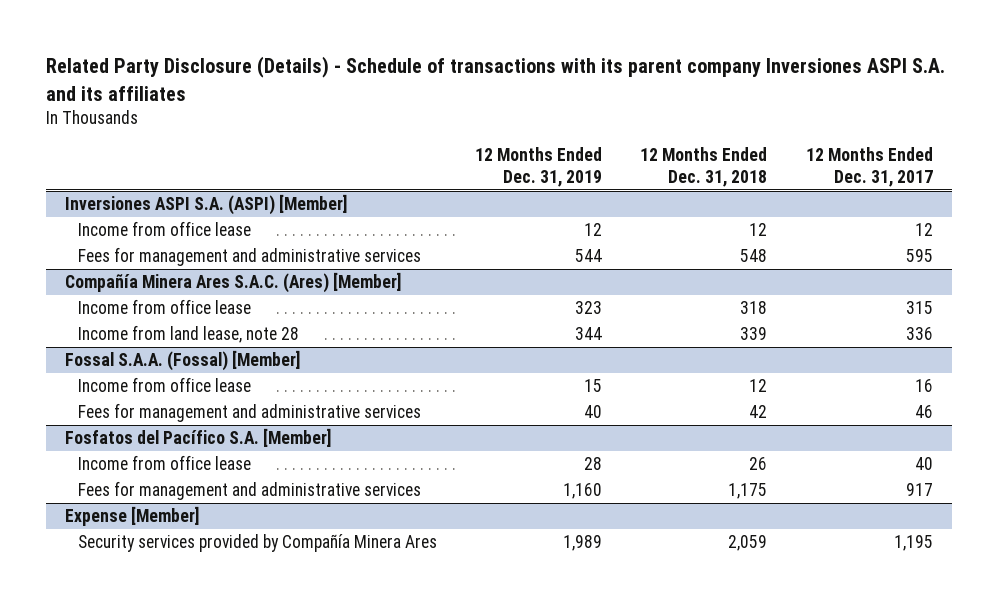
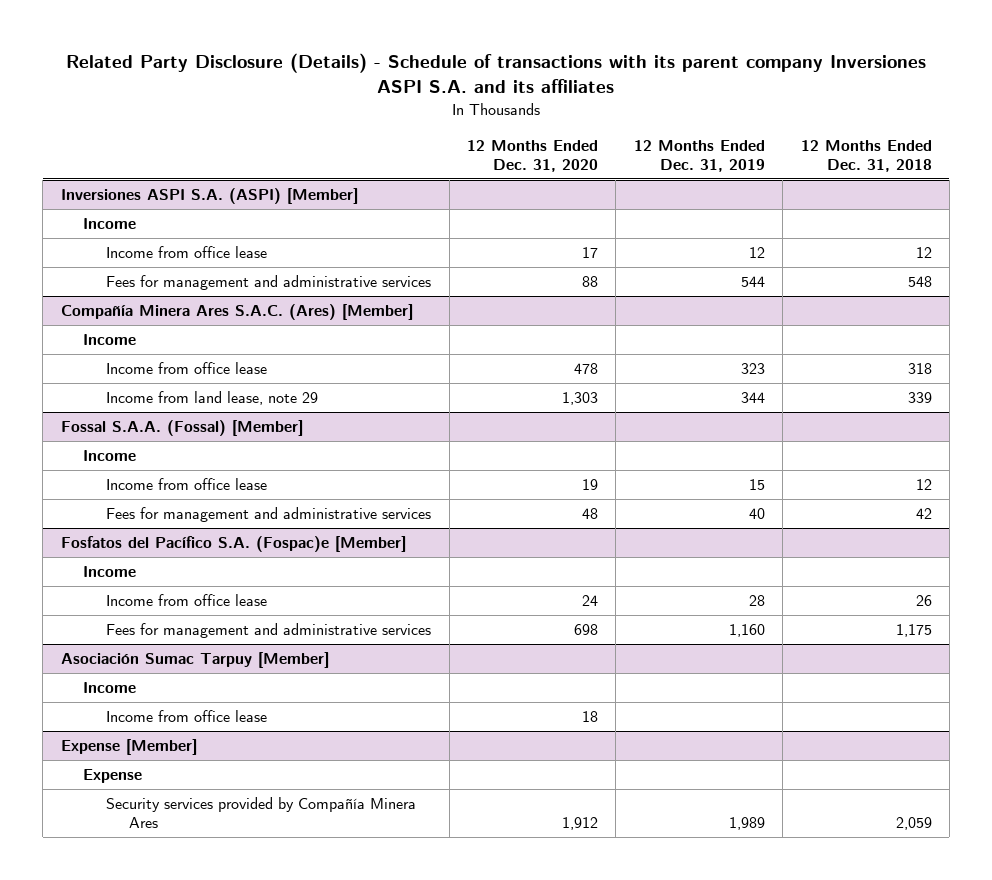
[805,147,933,187] 12 Months Ended Dec. 31, 2017 -> none
none -> [467,139,599,172] 12 Months Ended Dec. 31, 2020
none -> [83,218,137,230] Income
none -> [83,334,137,346] Income
[77,325,299,344] Income from land lease, note 28 -> [106,391,319,406] Income from land lease, note 29
none -> [83,450,137,462] Income
[65,428,332,448] Fosfatos del Pacífico S.A. [Member] -> [60,536,406,553] Fosfatos del Pacífico S.A. (Fospac)e [Member]
none -> [83,566,137,578] Income
none -> [60,652,329,669] Asociación Sumac Tarpuy [Member]
none -> [83,682,137,694] Income
none -> [106,710,268,723] Income from office lease
none -> [83,769,143,784] Expense

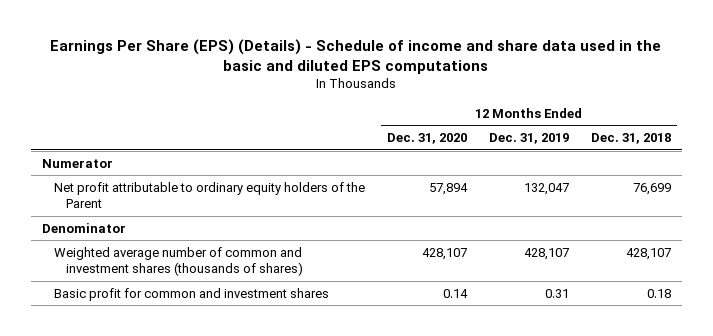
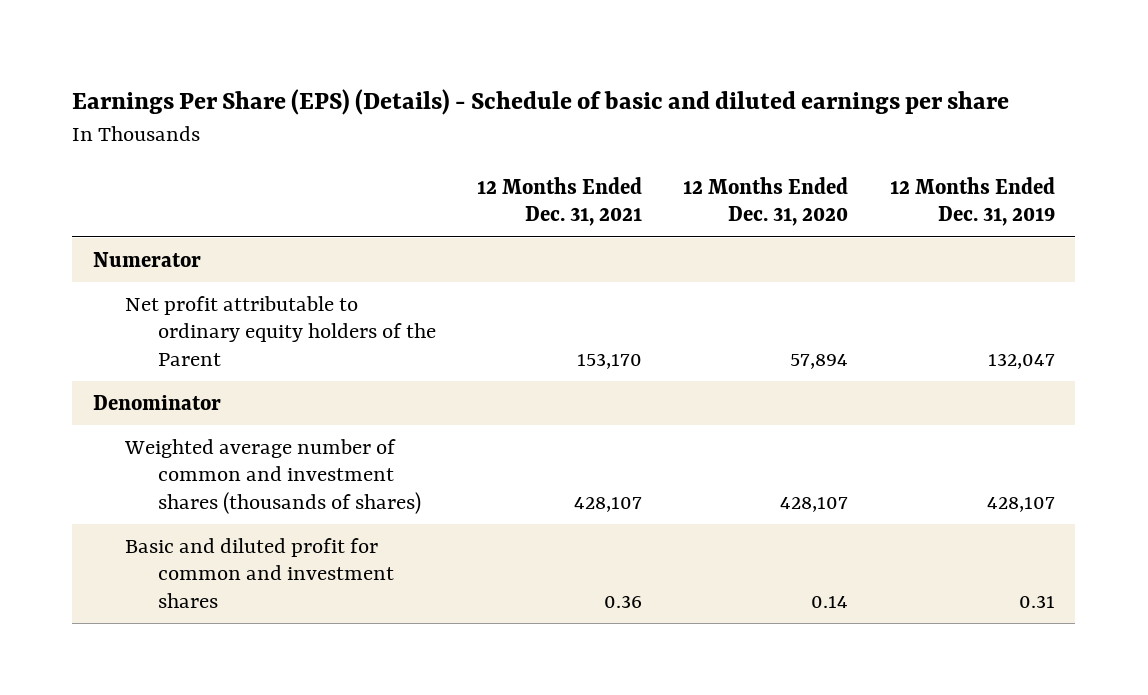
[50,38,662,74] Earnings Per Share (EPS) (Details) - Schedule of income and share data used in the basic and diluted EPS computations -> [72,89,1010,116] Earnings Per Share (EPS) (Details) - Schedule of basic and diluted earnings per share
[591,133,672,145] Dec. 31, 2018 -> none
none -> [477,176,643,227] 12 Months Ended Dec. 31, 2021
[53,287,329,301] Basic profit for common and investment shares -> [125,537,394,609] Basic and diluted profit for common and investment shares

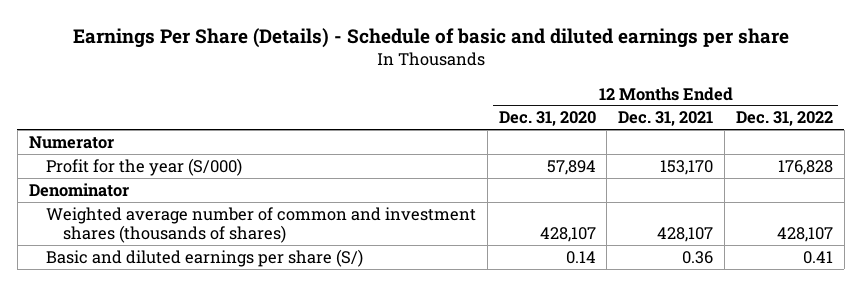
[72,89,1010,116] Earnings Per Share (EPS) (Details) - Schedule of basic and diluted earnings per share -> [72,28,789,49] Earnings Per Share (Details) - Schedule of basic and diluted earnings per share
[889,176,1055,227] 12 Months Ended Dec. 31, 2019 -> none
none -> [735,111,833,127] Dec. 31, 2022
[125,295,436,367] Net profit attributable to ordinary equity holders of the Parent -> [45,157,242,176] Profit for the year (S/000)
[125,537,394,609] Basic and diluted profit for common and investment shares -> [45,248,363,267] Basic and diluted earnings per share (S/)

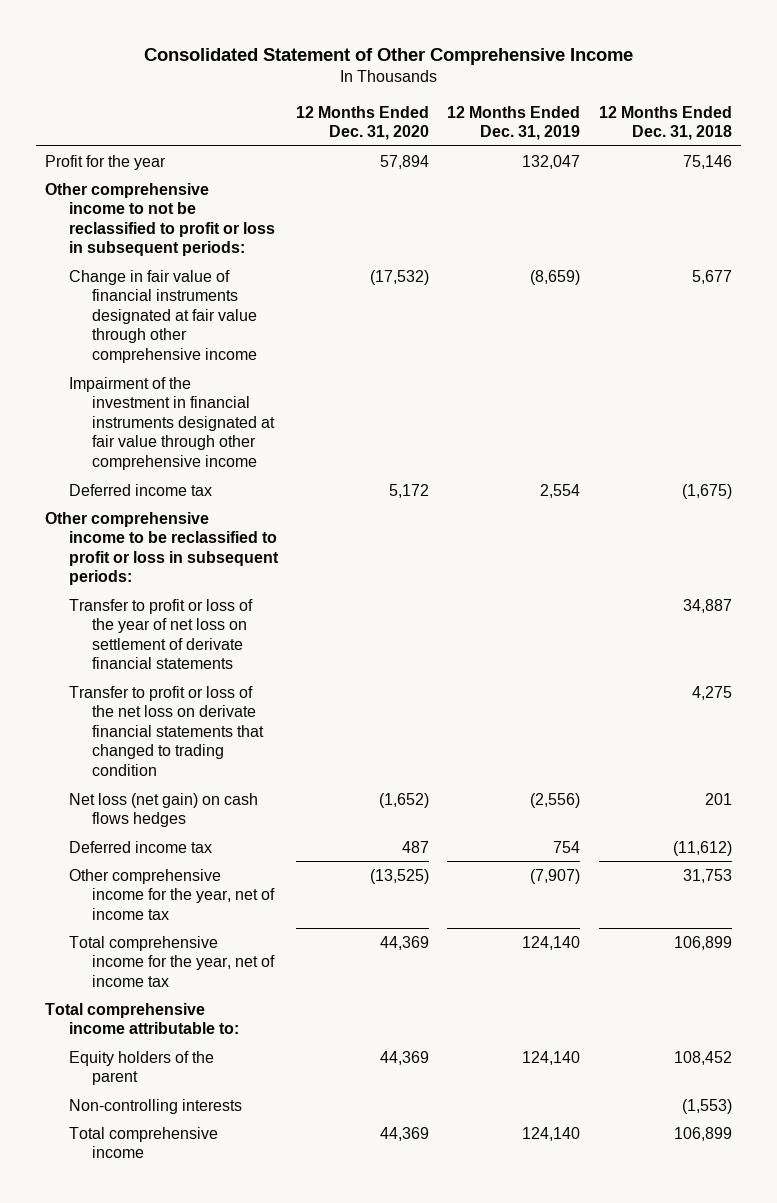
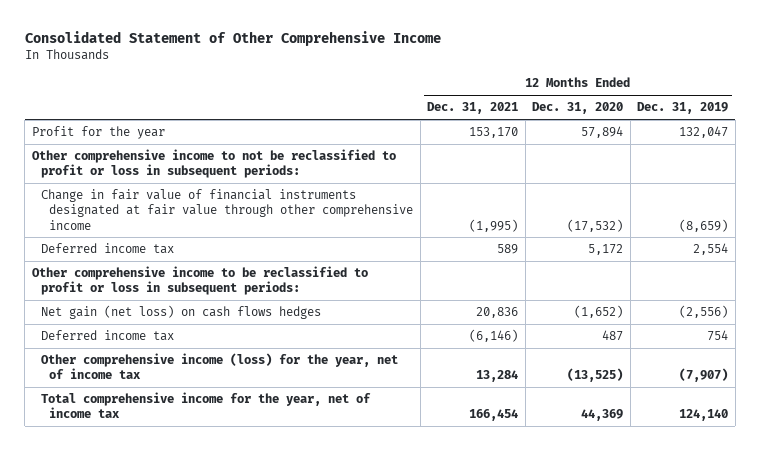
[598,105,732,141] 12 Months Ended Dec. 31, 2018 -> none
none -> [427,102,519,115] Dec. 31, 2021
[68,376,276,471] Impairment of the investment in financial instruments designated at fair value through other comprehensive income -> none
[68,598,253,670] Transfer to profit or loss of the year of net loss on settlement of derivate financial statements -> none
[68,685,265,777] Transfer to profit or loss of the net loss on derivate financial statements that changed to trading condition -> none
[68,792,258,828] Net loss (net gain) on cash flows hedges -> [40,305,321,320] Net gain (net loss) on cash flows hedges
[68,868,276,920] Other comprehensive income for the year, net of income tax -> [40,353,398,380] Other comprehensive income (loss) for the year, net of income tax
[45,1002,239,1035] Total comprehensive income attributable to: -> none
[68,1050,214,1086] Equity holders of the parent -> none
[68,1098,242,1114] Non-controlling interests -> none
[68,1126,218,1159] Total comprehensive income -> none

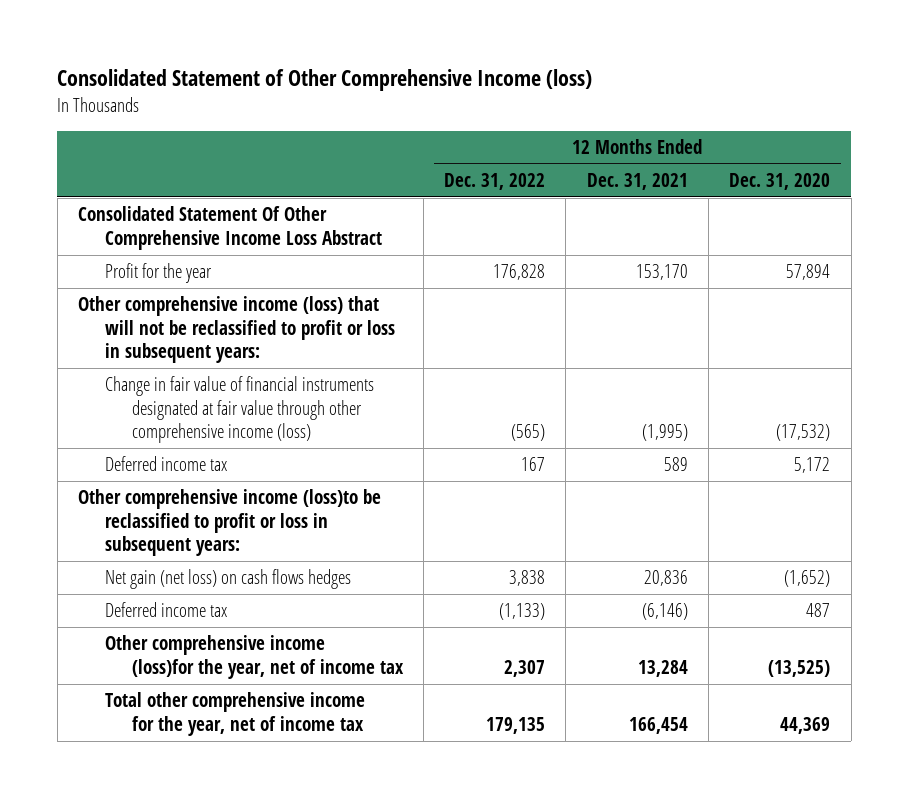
[24,31,441,47] Consolidated Statement of Other Comprehensive Income -> [57,69,593,92] Consolidated Statement of Other Comprehensive Income (loss)
[637,102,729,115] Dec. 31, 2019 -> none
none -> [444,172,546,190] Dec. 31, 2022
none -> [78,206,382,250] Consolidated Statement Of Other Comprehensive Income Loss Abstract
[31,149,396,179] Other comprehensive income to not be reclassified to profit or loss in subsequent periods: -> [78,296,395,364] Other comprehensive income (loss) that will not be reclassified to profit or loss in subsequent years:
[40,189,414,230] Change in fair value of financial instruments designated at fair value through other comprehensive income -> [104,376,374,444] Change in fair value of financial instruments designated at fair value through other comprehensive income (loss)
[31,266,368,296] Other comprehensive income to be reclassified to profit or loss in subsequent periods: -> [78,489,382,557] Other comprehensive income (loss)to be reclassified to profit or loss in subsequent years:
[40,353,398,380] Other comprehensive income (loss) for the year, net of income tax -> [104,635,404,679] Other comprehensive income (loss)for the year, net of income tax
[40,392,371,419] Total comprehensive income for the year, net of income tax -> [104,692,365,736] Total other comprehensive income for the year, net of income tax

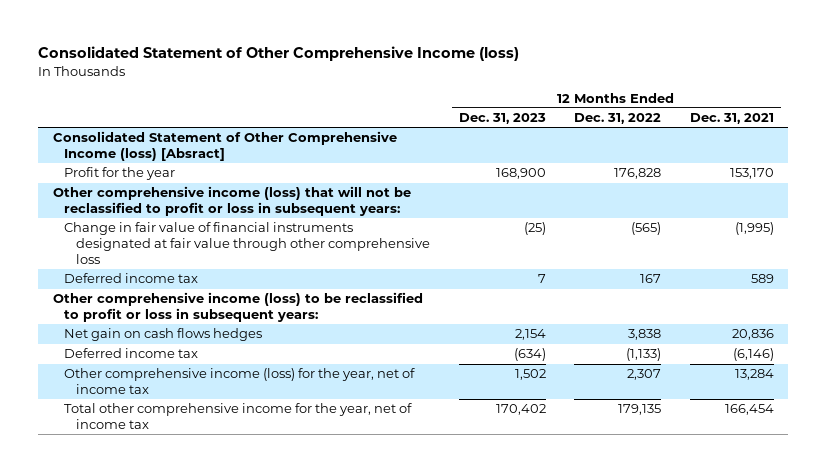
[729,172,831,190] Dec. 31, 2020 -> none
none -> [458,113,546,125] Dec. 31, 2023
[78,206,382,250] Consolidated Statement Of Other Comprehensive Income Loss Abstract -> [52,131,397,162] Consolidated Statement of Other Comprehensive Income (loss) [Absract]
[104,376,374,444] Change in fair value of financial instruments designated at fair value through other comprehensive income (loss) -> [64,222,431,265] Change in fair value of financial instruments designated at fair value through other comprehensive loss
[78,489,382,557] Other comprehensive income (loss)to be reclassified to profit or loss in subsequent years: -> [52,292,423,323] Other comprehensive income (loss) to be reclassified to profit or loss in subsequent years:
[104,569,351,590] Net gain (net loss) on cash flows hedges -> [64,328,263,342] Net gain on cash flows hedges
[104,635,404,679] Other comprehensive income (loss)for the year, net of income tax -> [64,368,416,395] Other comprehensive income (loss) for the year, net of income tax

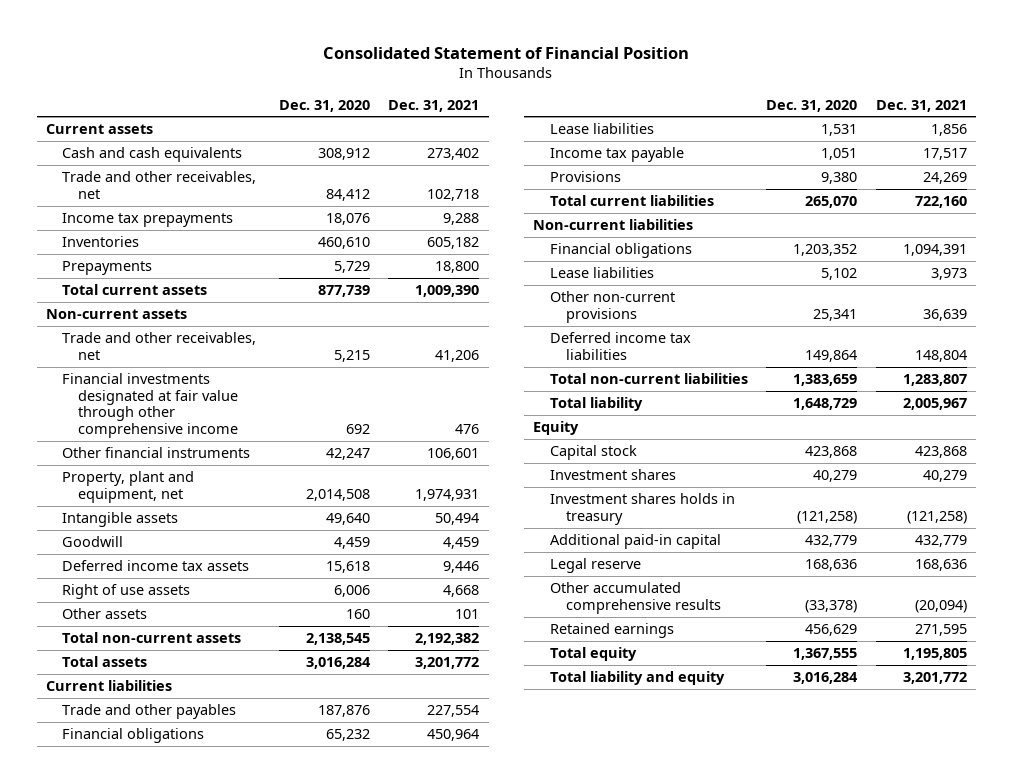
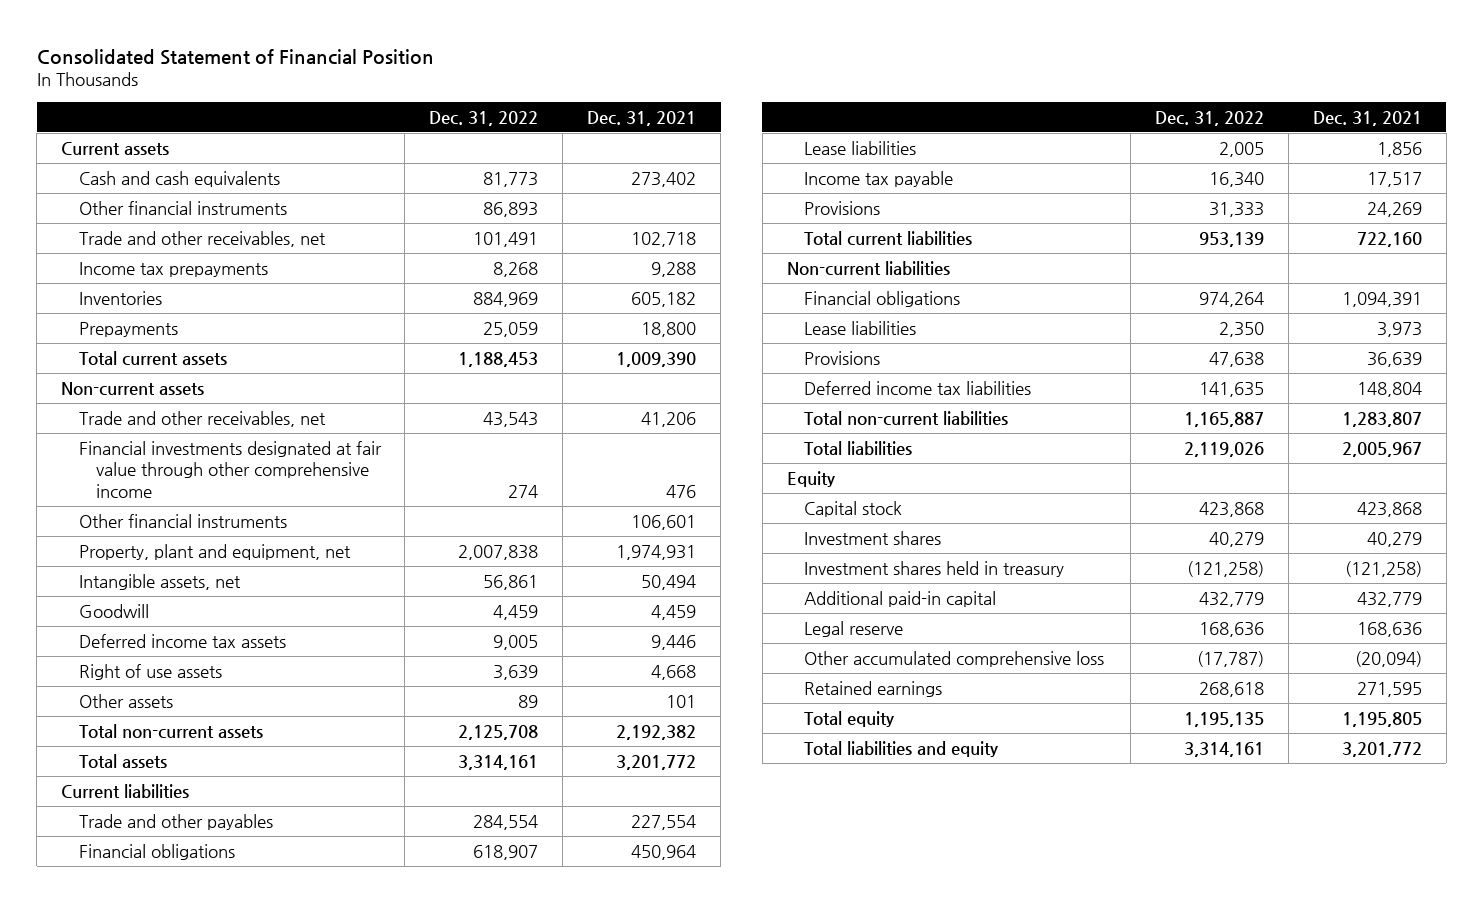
[278,99,370,112] Dec. 31, 2020 -> none
none -> [429,110,539,126] Dec. 31, 2022
none -> [78,200,287,215] Other financial instruments
[62,512,179,528] Intangible assets -> [78,573,241,590] Intangible assets, net
[549,291,675,323] Other non-current provisions -> [804,350,881,365] Provisions
[549,397,643,412] Total liability -> [804,440,913,455] Total liabilities
[549,493,735,525] Investment shares holds in treasury -> [804,560,1065,577] Investment shares held in treasury
[549,582,721,614] Other accumulated comprehensive results -> [804,650,1105,667] Other accumulated comprehensive loss
[549,671,725,686] Total liability and equity -> [804,740,999,757] Total liabilities and equity

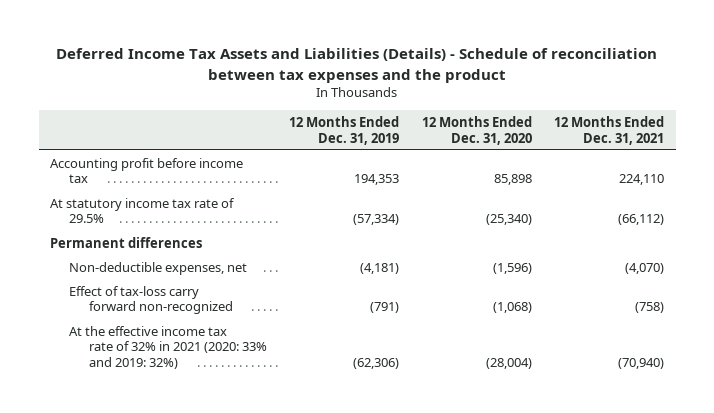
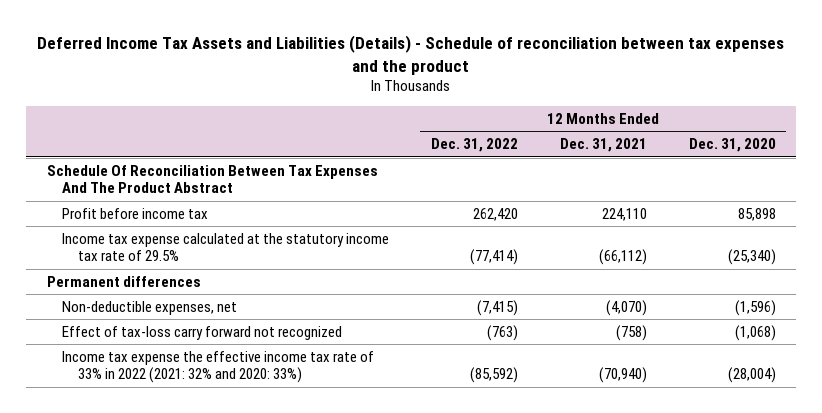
[289,116,400,145] 12 Months Ended Dec. 31, 2019 -> none
none -> [430,138,518,153] Dec. 31, 2022
none -> [46,164,378,194] Schedule Of Reconciliation Between Tax Expenses And The Product Abstract
[50,157,244,184] Accounting profit before income tax -> [62,207,209,219] Profit before income tax
[50,197,236,224] At statutory income tax rate of 29.5% -> [62,232,390,262] Income tax expense calculated at the statutory income tax rate of 29.5%
[69,285,233,315] Effect of tax-loss carry forward non-recognized -> [62,325,343,340] Effect of tax-loss carry forward not recognized
[69,325,267,369] At the effective income tax rate of 32% in 2021 (2020: 33% and 2019: 32%) -> [62,350,375,384] Income tax expense the effective income tax rate of 33% in 2022 (2021: 32% and 2020: 33%)

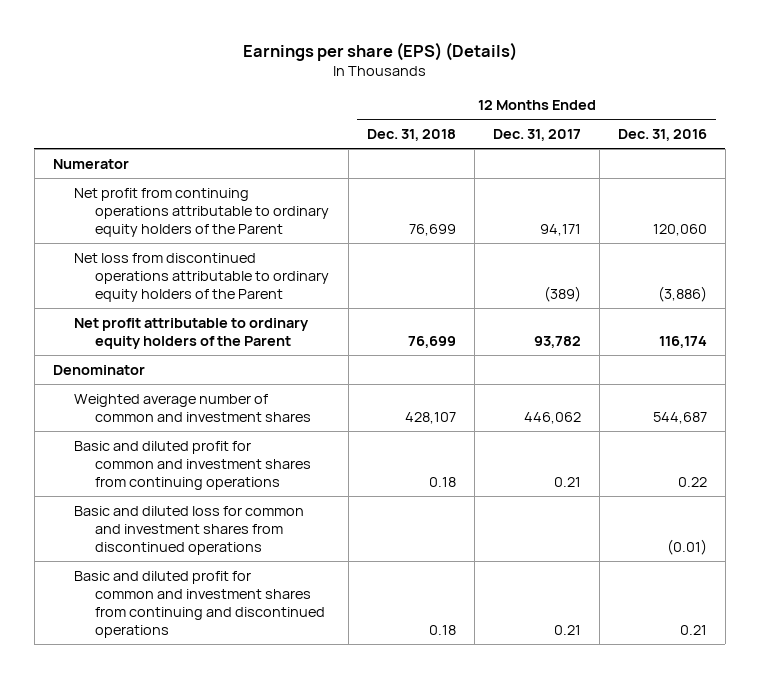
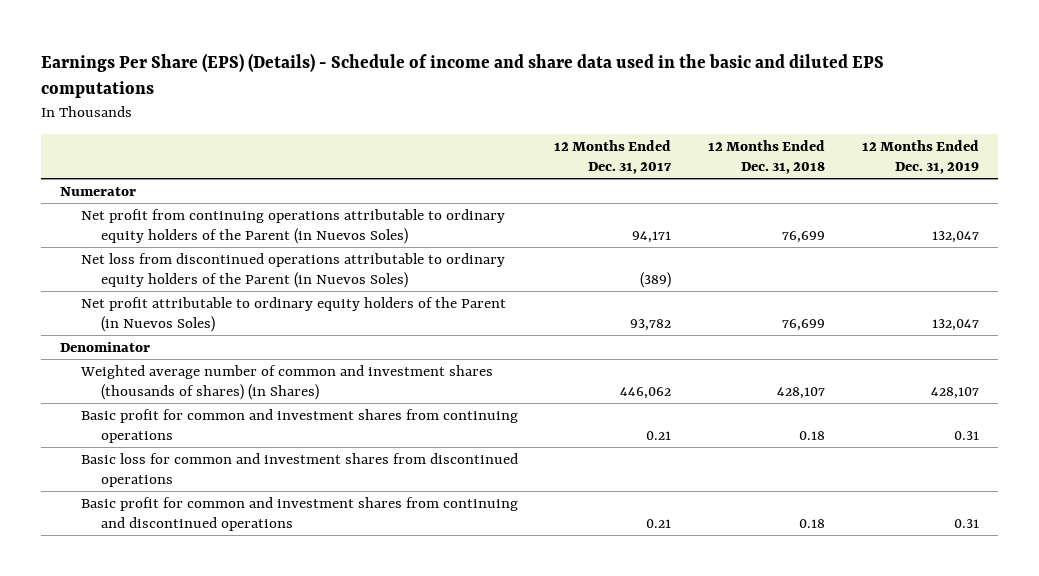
[242,41,517,61] Earnings per share (EPS) (Details) -> [41,52,885,99] Earnings Per Share (EPS) (Details) - Schedule of income and share data used in the basic and diluted EPS computations
[617,128,707,141] Dec. 31, 2016 -> none
none -> [862,139,980,174] 12 Months Ended Dec. 31, 2019
[74,187,330,237] Net profit from continuing operations attributable to ordinary equity holders of the Parent -> [80,208,505,244] Net profit from continuing operations attributable to ordinary equity holders of the Parent (in Nuevos Soles)
[74,252,330,302] Net loss from discontinued operations attributable to ordinary equity holders of the Parent -> [80,252,505,288] Net loss from discontinued operations attributable to ordinary equity holders of the Parent (in Nuevos Soles)
[74,317,310,349] Net profit attributable to ordinary equity holders of the Parent -> [80,296,506,332] Net profit attributable to ordinary equity holders of the Parent (in Nuevos Soles)
[74,393,312,422] Weighted average number of common and investment shares -> [79,364,493,400] Weighted average number of common and investment shares (thousands of shares) (in Shares)
[74,440,312,490] Basic and diluted profit for common and investment shares from continuing operations -> [80,408,518,443] Basic profit for common and investment shares from continuing operations
[74,505,305,555] Basic and diluted loss for common and investment shares from discontinued operations -> [80,452,518,487] Basic loss for common and investment shares from discontinued operations
[74,570,326,639] Basic and diluted profit for common and investment shares from continuing and discontinued operations -> [80,496,518,531] Basic profit for common and investment shares from continuing and discontinued operations

